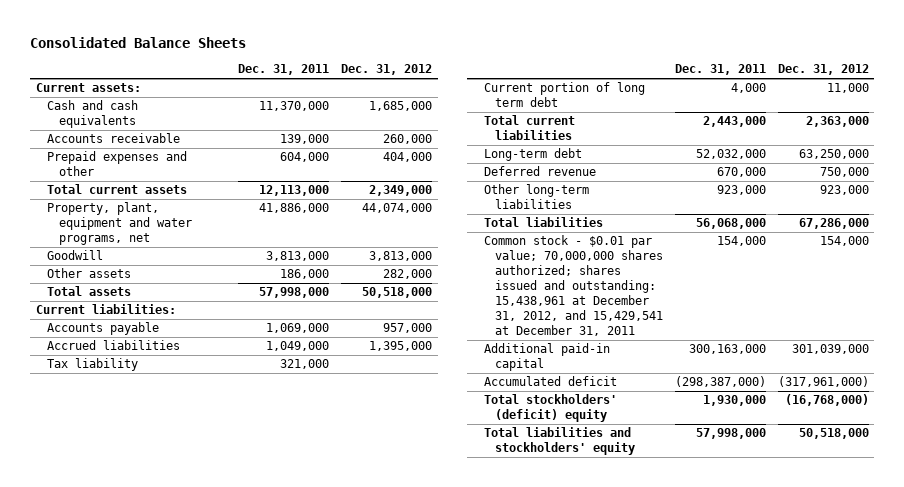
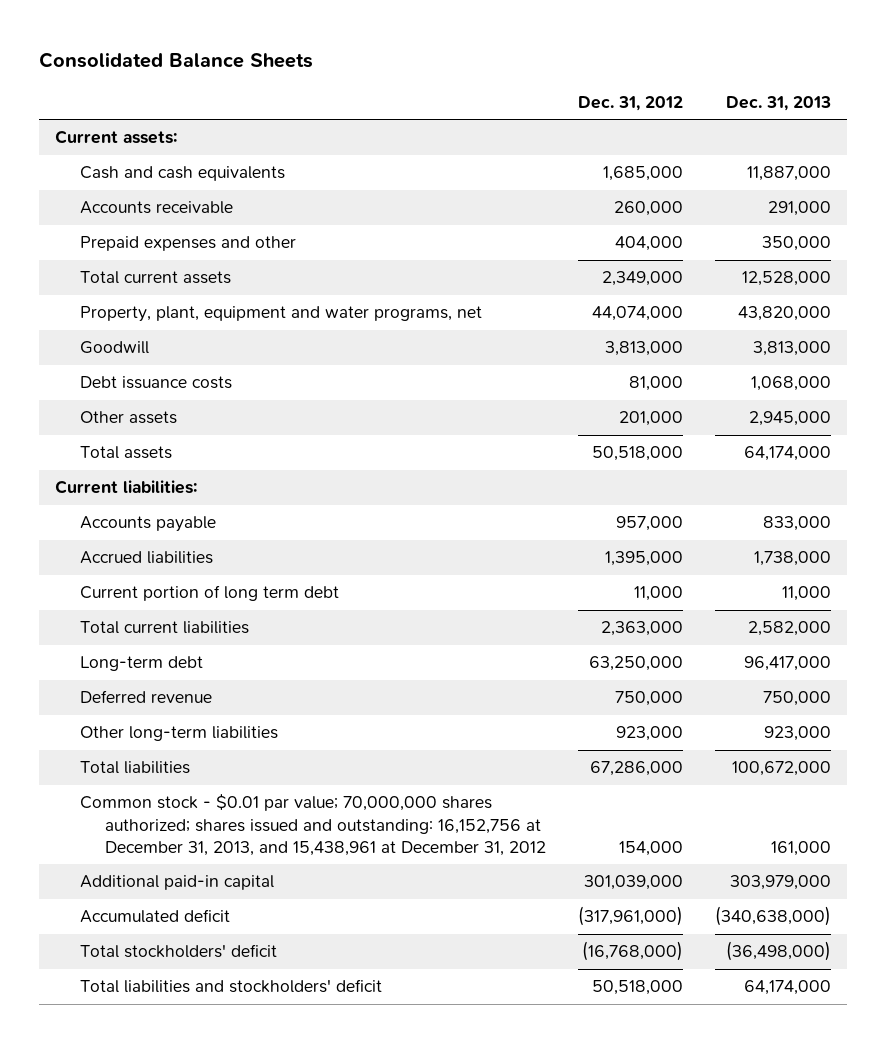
[238,64,330,76] Dec. 31, 2011 -> none
none -> [725,95,831,111] Dec. 31, 2013
none -> [80,376,233,390] Debt issuance costs
[382,269,432,280] 282,000 -> [619,411,684,427] 201,000
[47,358,139,372] Tax liability -> none
[483,235,664,336] Common stock - $0.01 par value; 70,000,000 shares authorized; shares issued and outstanding: 15,438,961 at December 31, 2012, and 15,429,541 at December 31, 2011 -> [80,794,547,856] Common stock - $0.01 par value; 70,000,000 shares authorized; shares issued and outstanding: 16,152,756 at December 31, 2013, and 15,438,961 at December 31, 2012
[483,394,617,423] Total stockholders' (deficit) equity -> [80,944,278,959] Total stockholders' deficit
[483,427,636,456] Total liabilities and stockholders' equity -> [80,979,383,994] Total liabilities and stockholders' deficit

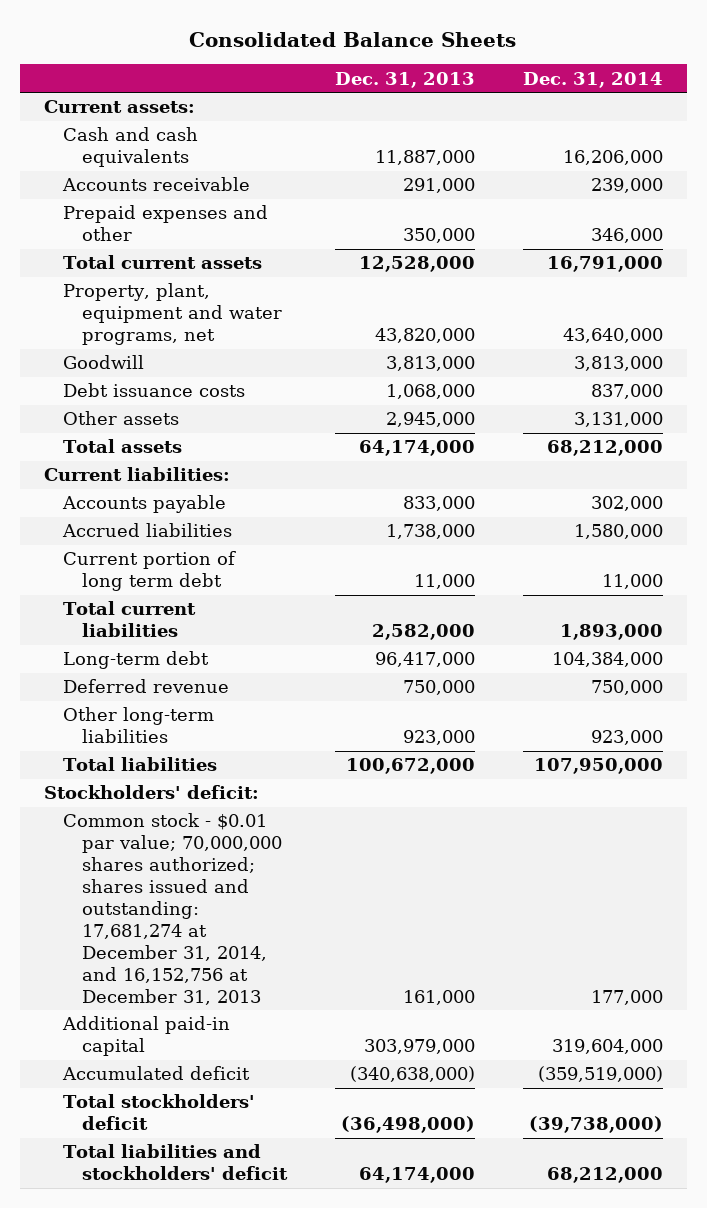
[578,95,684,111] Dec. 31, 2012 -> none
none -> [523,71,664,88] Dec. 31, 2014
none -> [43,785,259,800] Stockholders' deficit:
[80,794,547,856] Common stock - $0.01 par value; 70,000,000 shares authorized; shares issued and outstanding: 16,152,756 at December 31, 2013, and 15,438,961 at December 31, 2012 -> [62,813,282,1005] Common stock - $0.01 par value; 70,000,000 shares authorized; shares issued and outstanding: 17,681,274 at December 31, 2014, and 16,152,756 at December 31, 2013

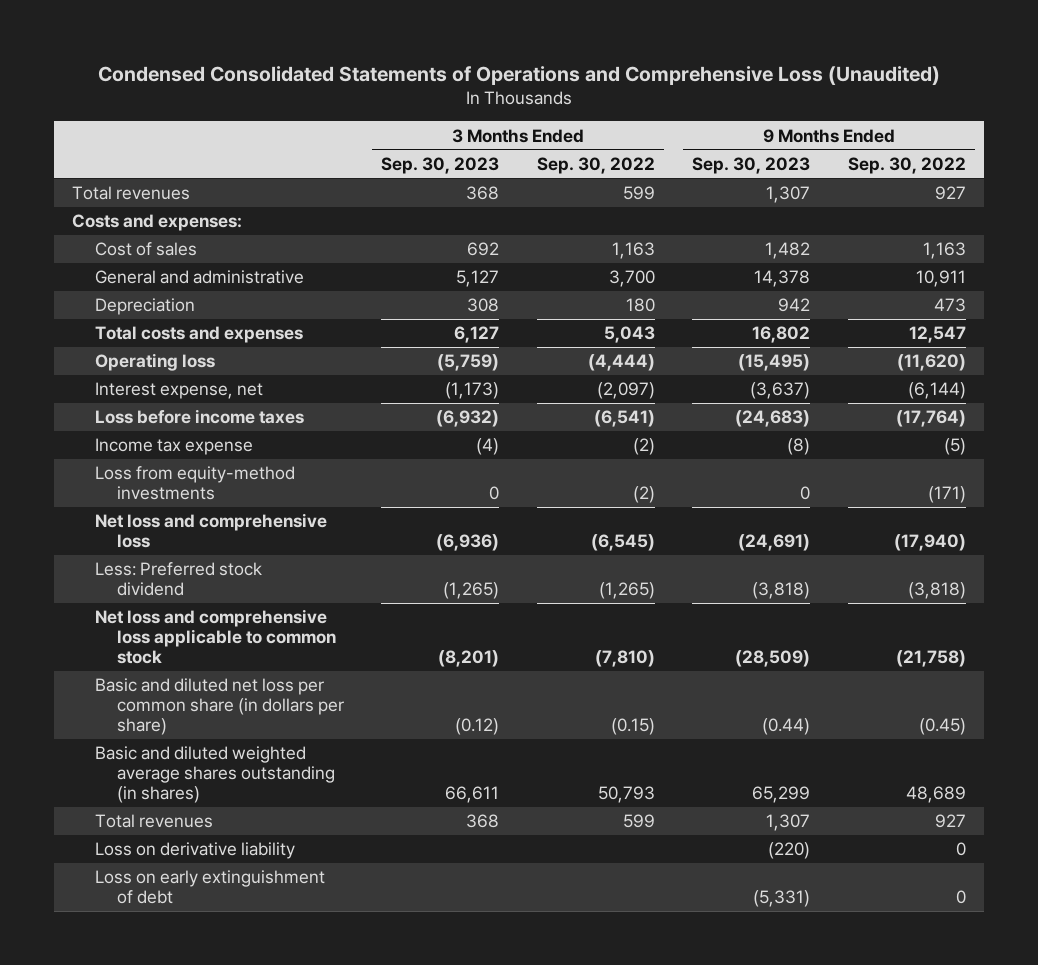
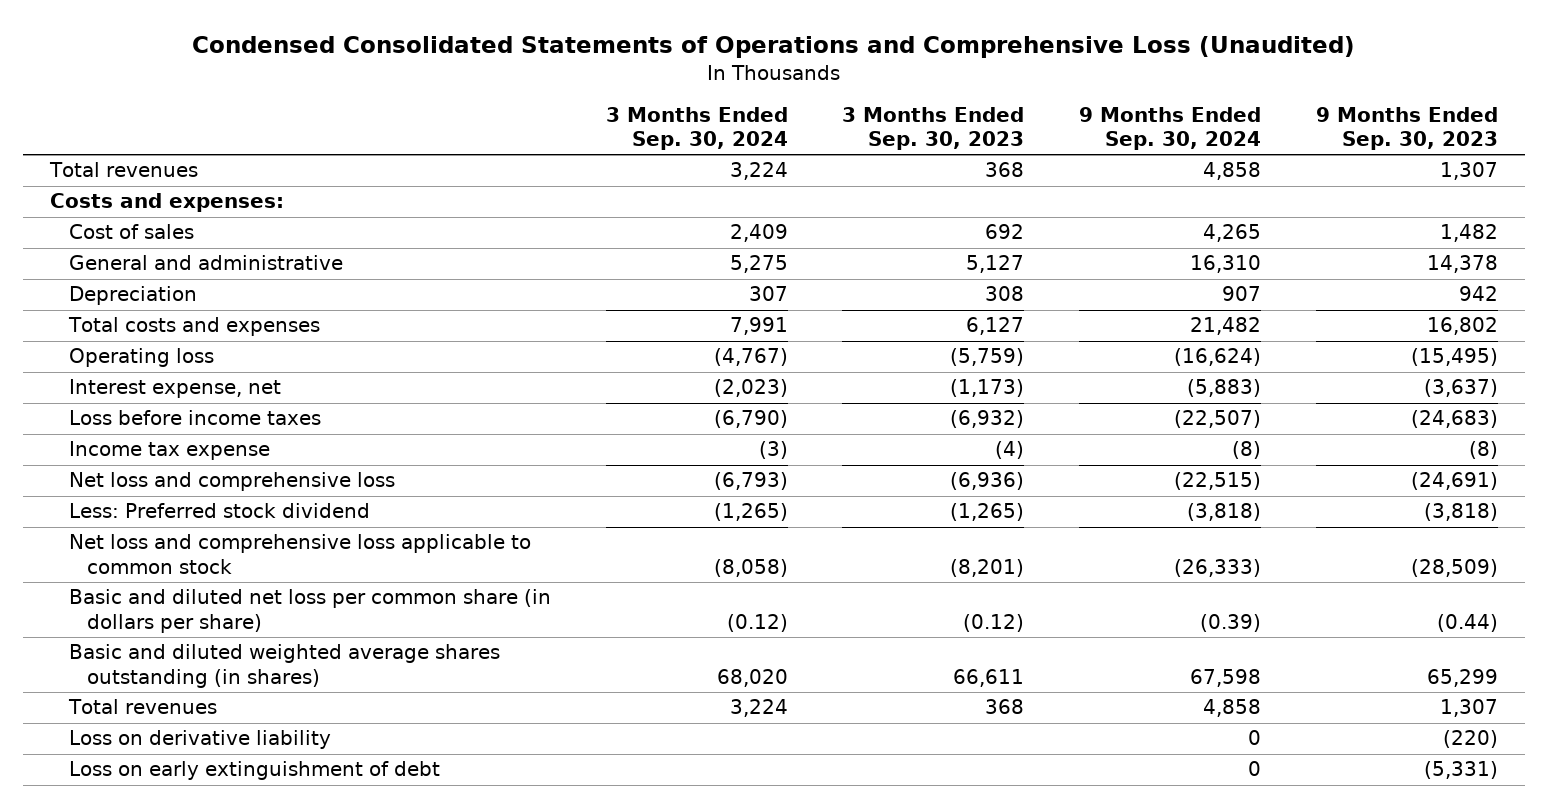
[536,156,655,174] Sep. 30, 2022 -> none
[847,156,966,174] Sep. 30, 2022 -> none
none -> [605,106,788,151] 3 Months Ended Sep. 30, 2024
none -> [1078,106,1261,151] 9 Months Ended Sep. 30, 2024
[94,466,295,501] Loss from equity-method investments -> none

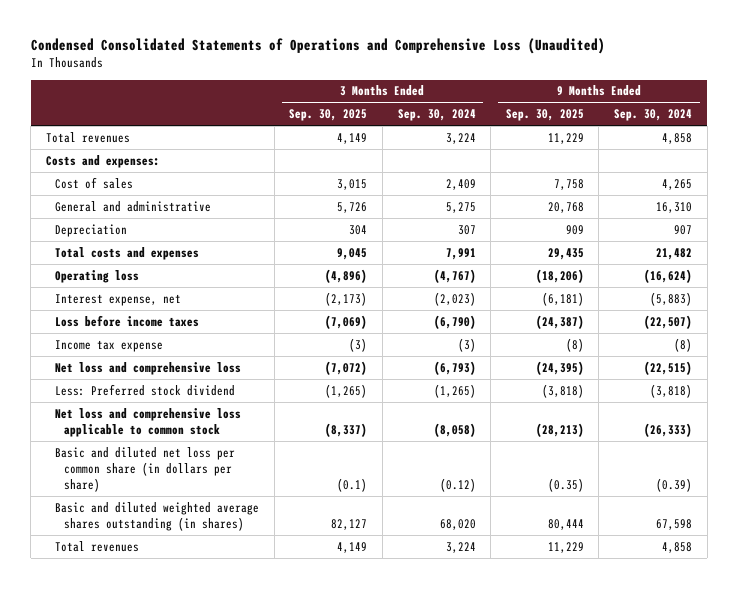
[842,106,1025,151] 3 Months Ended Sep. 30, 2023 -> none
[1315,106,1498,151] 9 Months Ended Sep. 30, 2023 -> none
none -> [289,109,368,122] Sep. 30, 2025
none -> [505,109,584,122] Sep. 30, 2025
[68,730,331,750] Loss on derivative liability -> none
[68,761,440,781] Loss on early extinguishment of debt -> none

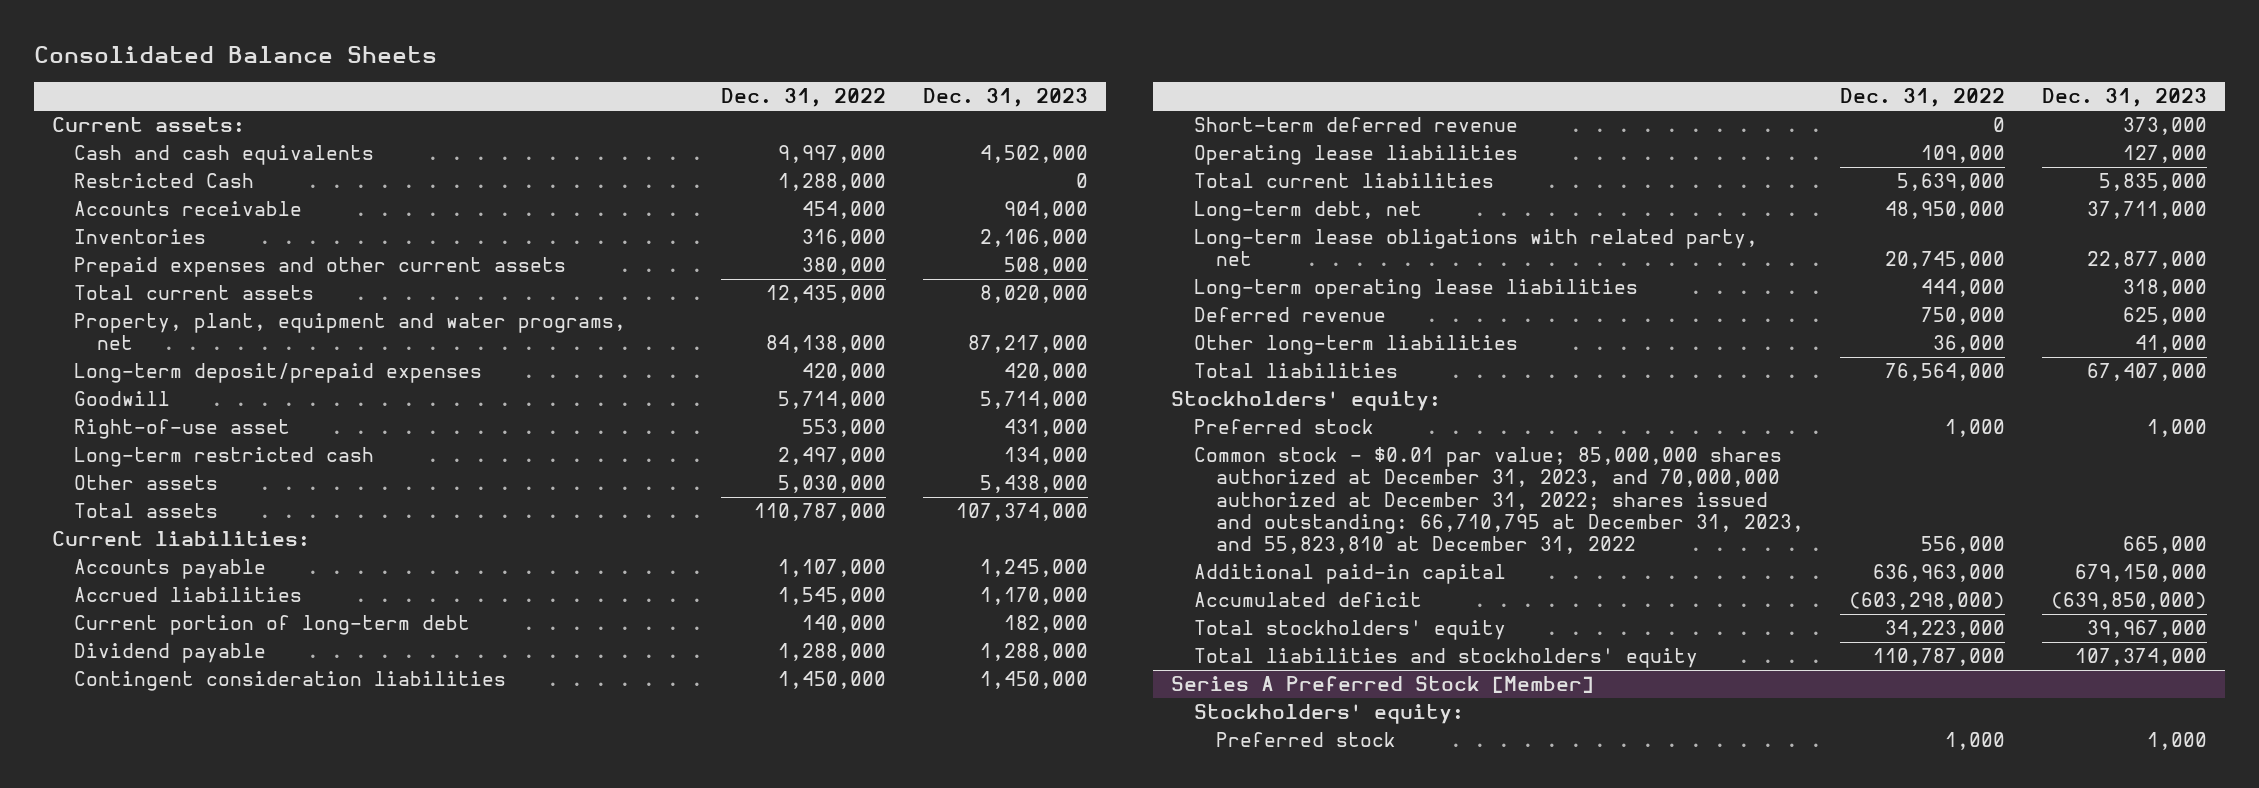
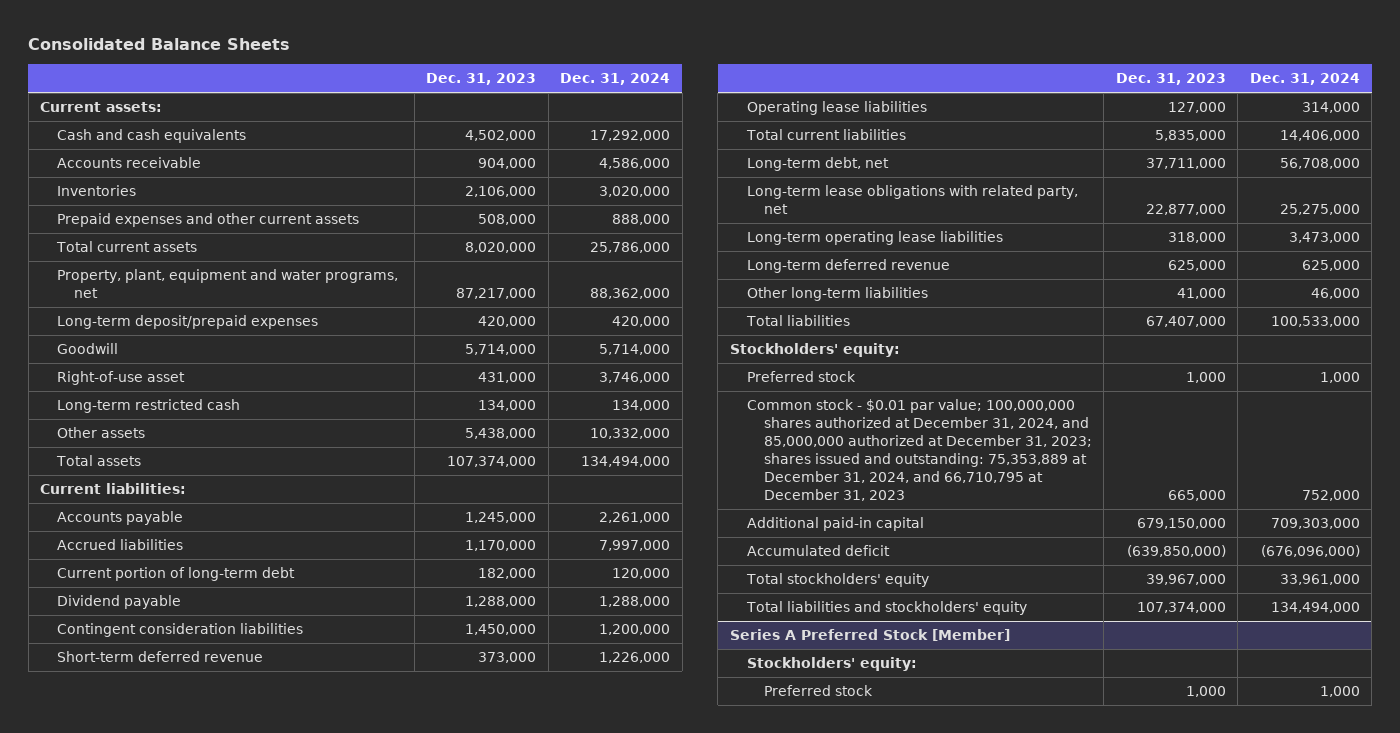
[721,88,887,108] Dec. 31, 2022 -> none
none -> [560,73,671,86] Dec. 31, 2024
[74,173,255,189] Restricted Cash -> none
[1193,307,1386,323] Deferred revenue -> [746,259,950,274] Long-term deferred revenue
[1193,447,1804,554] Common stock - $0.01 par value; 85,000,000 shares authorized at December 31, 2023, and 70,000,000 authorized at December 31, 2022; shares issued and outstanding: 66,710,795 at December 31, 2023, and 55,823,810 at December 31, 2022 -> [746,399,1092,501] Common stock - $0.01 par value; 100,000,000 shares authorized at December 31, 2024, and 85,000,000 authorized at December 31, 2023; shares issued and outstanding: 75,353,889 at December 31, 2024, and 66,710,795 at December 31, 2023

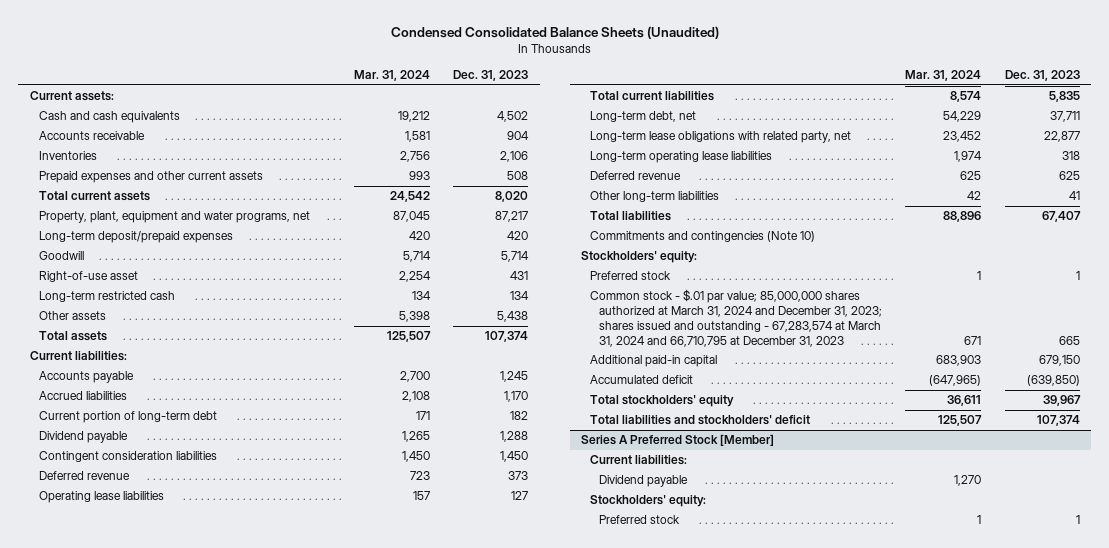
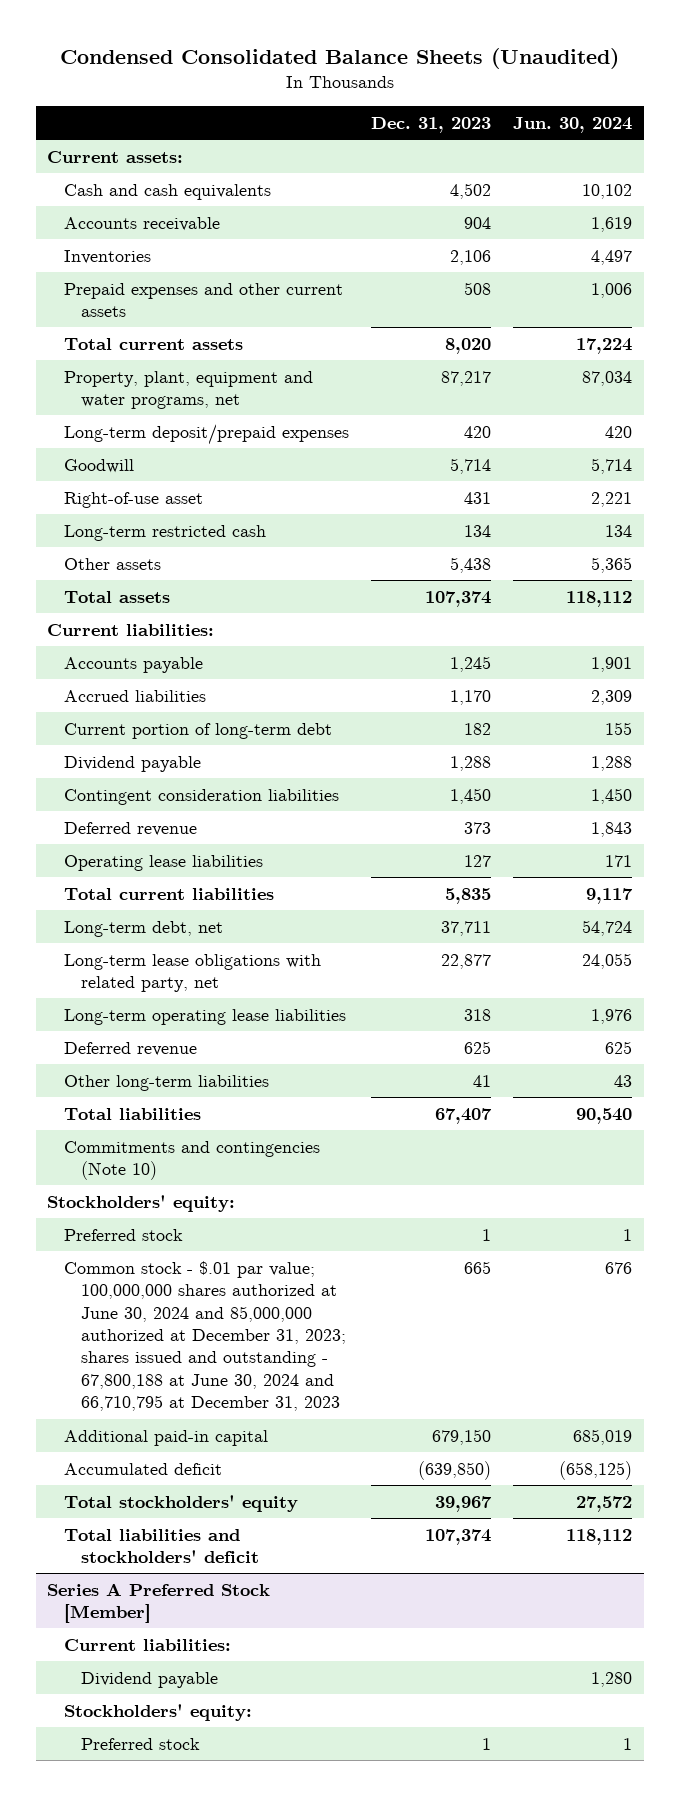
[353,70,430,82] Mar. 31, 2024 -> none
none -> [513,116,633,133] Jun. 30, 2024
[590,289,883,347] Common stock - $.01 par value; 85,000,000 shares authorized at March 31, 2024 and December 31, 2023; shares issued and outstanding - 67,283,574 at March 31, 2024 and 66,710,795 at December 31, 2023 -> [64,1260,347,1412] Common stock - $.01 par value; 100,000,000 shares authorized at June 30, 2024 and 85,000,000 authorized at December 31, 2023; shares issued and outstanding - 67,800,188 at June 30, 2024 and 66,710,795 at December 31, 2023

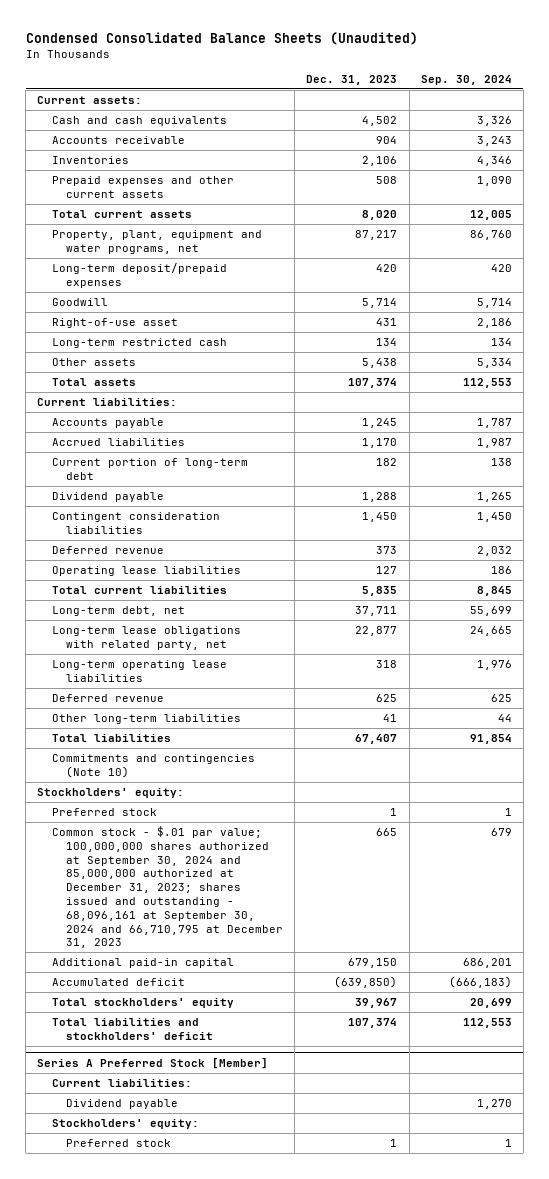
[513,116,633,133] Jun. 30, 2024 -> none
none -> [420,74,512,85] Sep. 30, 2024
[64,1260,347,1412] Common stock - $.01 par value; 100,000,000 shares authorized at June 30, 2024 and 85,000,000 authorized at December 31, 2023; shares issued and outstanding - 67,800,188 at June 30, 2024 and 66,710,795 at December 31, 2023 -> [51,826,284,949] Common stock - $.01 par value; 100,000,000 shares authorized at September 30, 2024 and 85,000,000 authorized at December 31, 2023; shares issued and outstanding - 68,096,161 at September 30, 2024 and 66,710,795 at December 31, 2023

